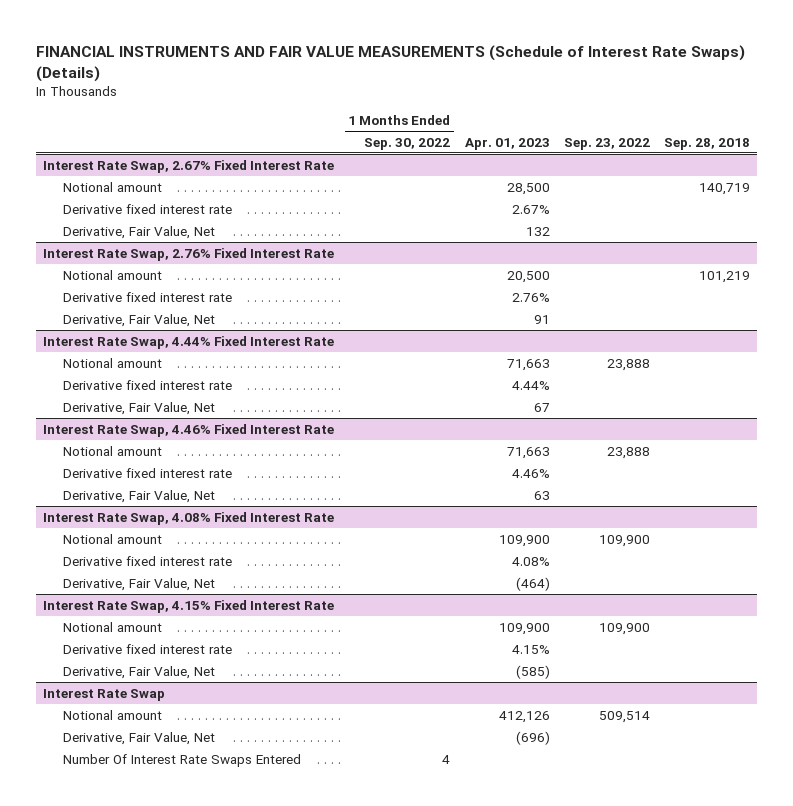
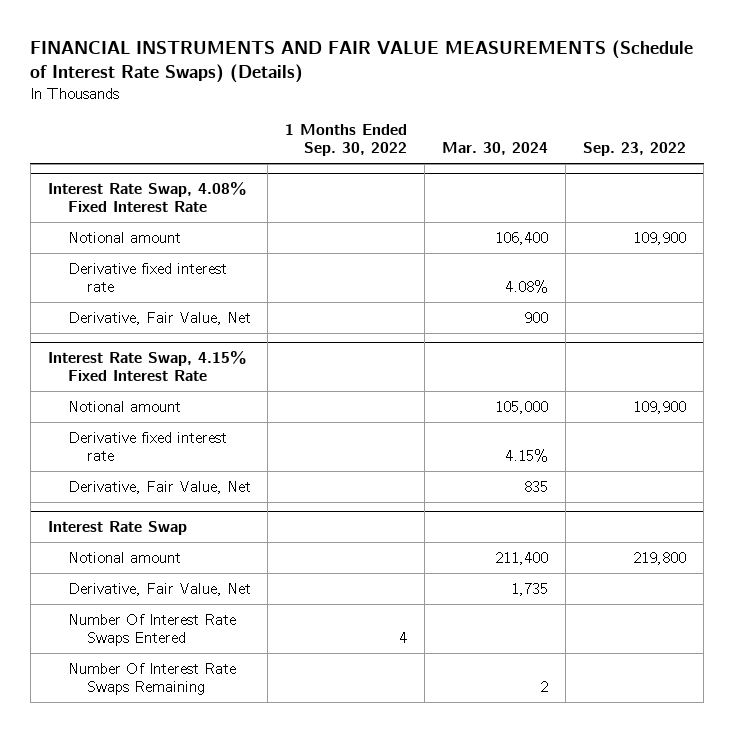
[464,137,550,150] Apr. 01, 2023 -> none
[664,137,751,150] Sep. 28, 2018 -> none
none -> [442,142,549,156] Mar. 30, 2024
[43,159,335,173] Interest Rate Swap, 2.67% Fixed Interest Rate -> none
[63,181,163,192] Notional amount -> none
[63,203,233,214] Derivative fixed interest rate -> none
[63,225,216,239] Derivative, Fair Value, Net -> none
[43,247,335,261] Interest Rate Swap, 2.76% Fixed Interest Rate -> none
[63,269,163,280] Notional amount -> none
[63,291,233,302] Derivative fixed interest rate -> none
[63,313,216,327] Derivative, Fair Value, Net -> none
[43,335,335,349] Interest Rate Swap, 4.44% Fixed Interest Rate -> none
[63,357,163,368] Notional amount -> none
[63,379,233,390] Derivative fixed interest rate -> none
[63,401,216,415] Derivative, Fair Value, Net -> none
[43,423,335,437] Interest Rate Swap, 4.46% Fixed Interest Rate -> none
[63,445,163,456] Notional amount -> none
[63,467,233,478] Derivative fixed interest rate -> none
[63,489,216,503] Derivative, Fair Value, Net -> none
[599,710,651,723] 509,514 -> [633,551,687,565] 219,800
none -> [67,662,236,695] Number Of Interest Rate Swaps Remaining

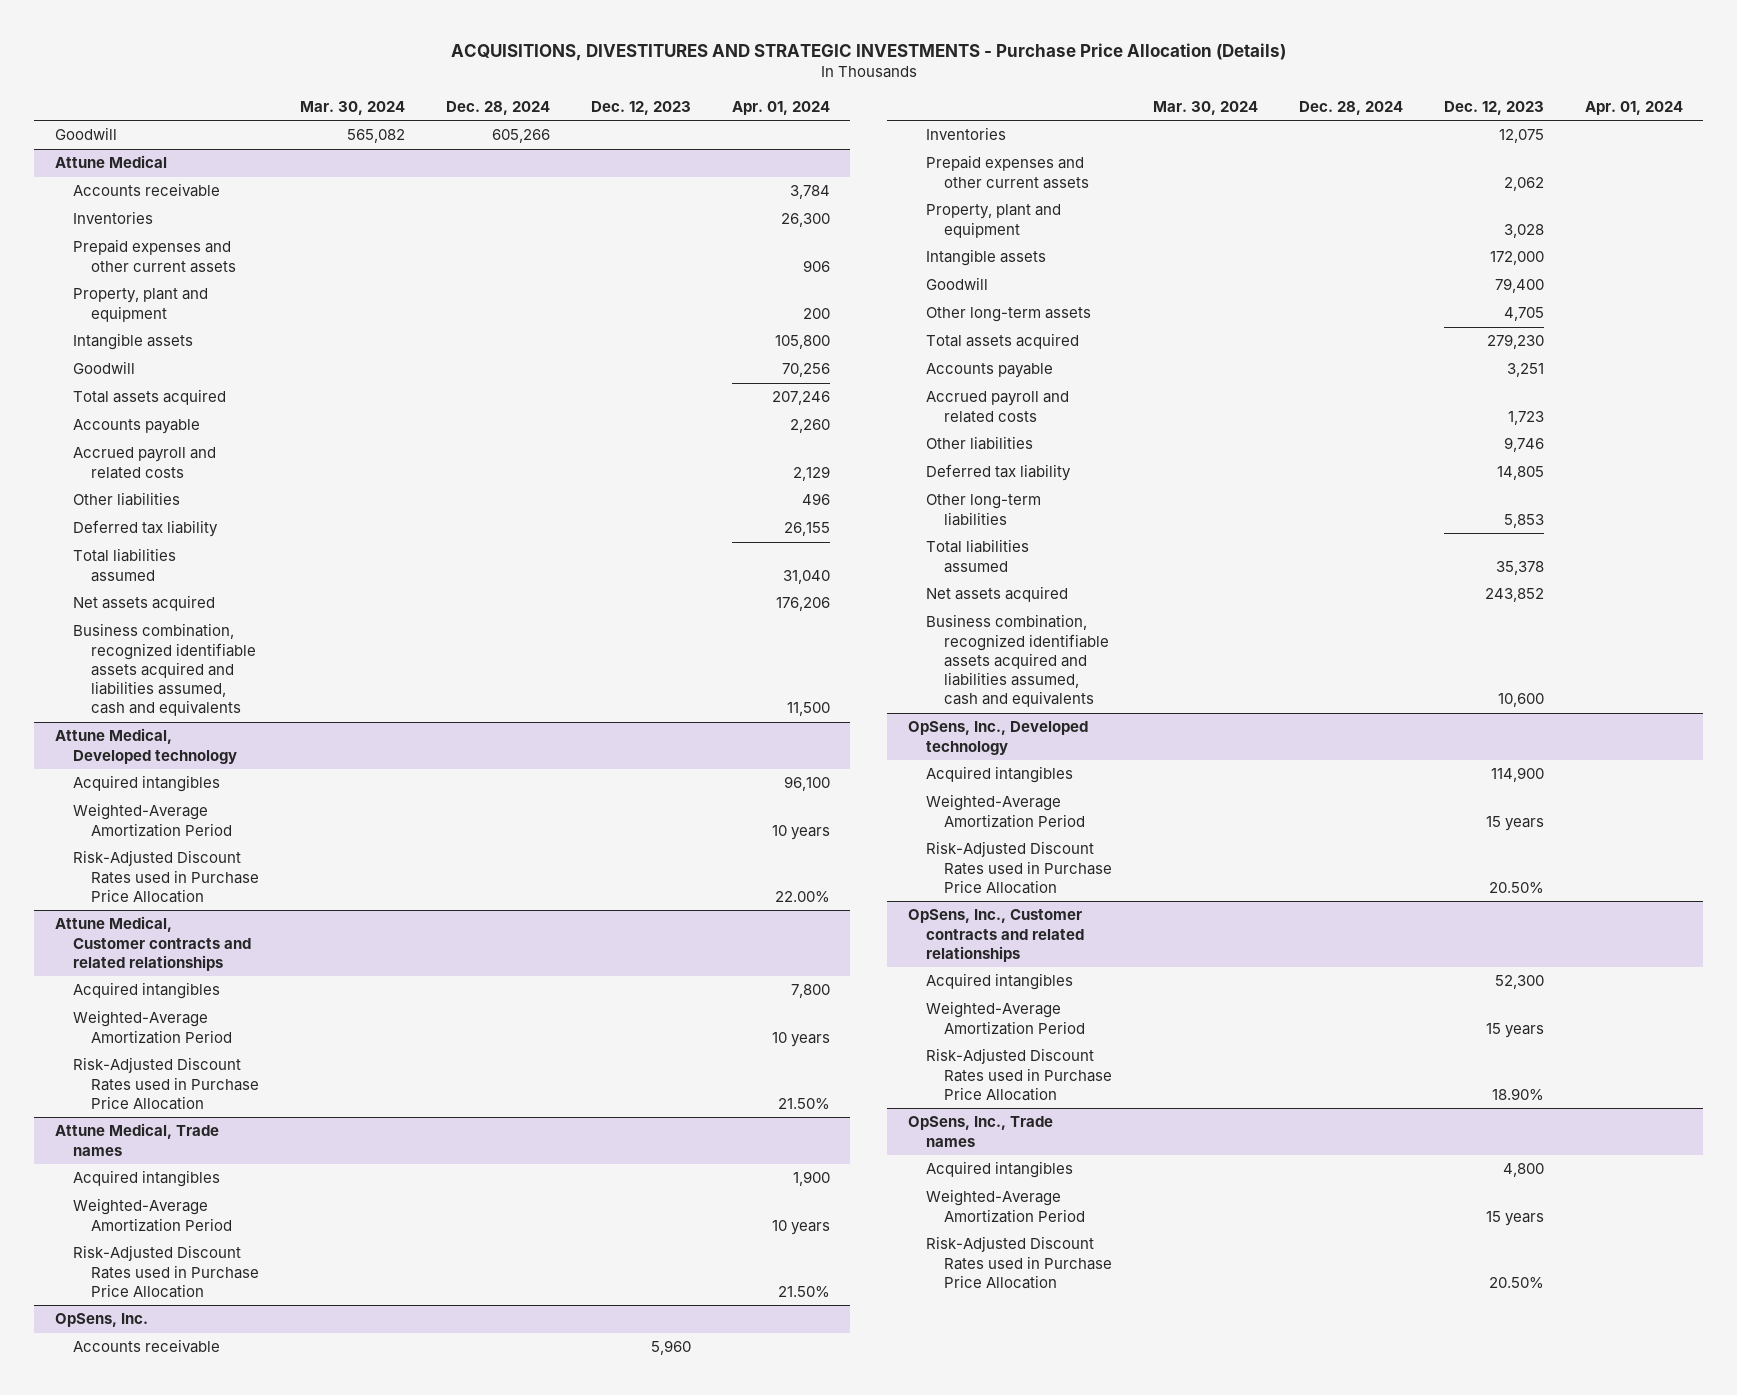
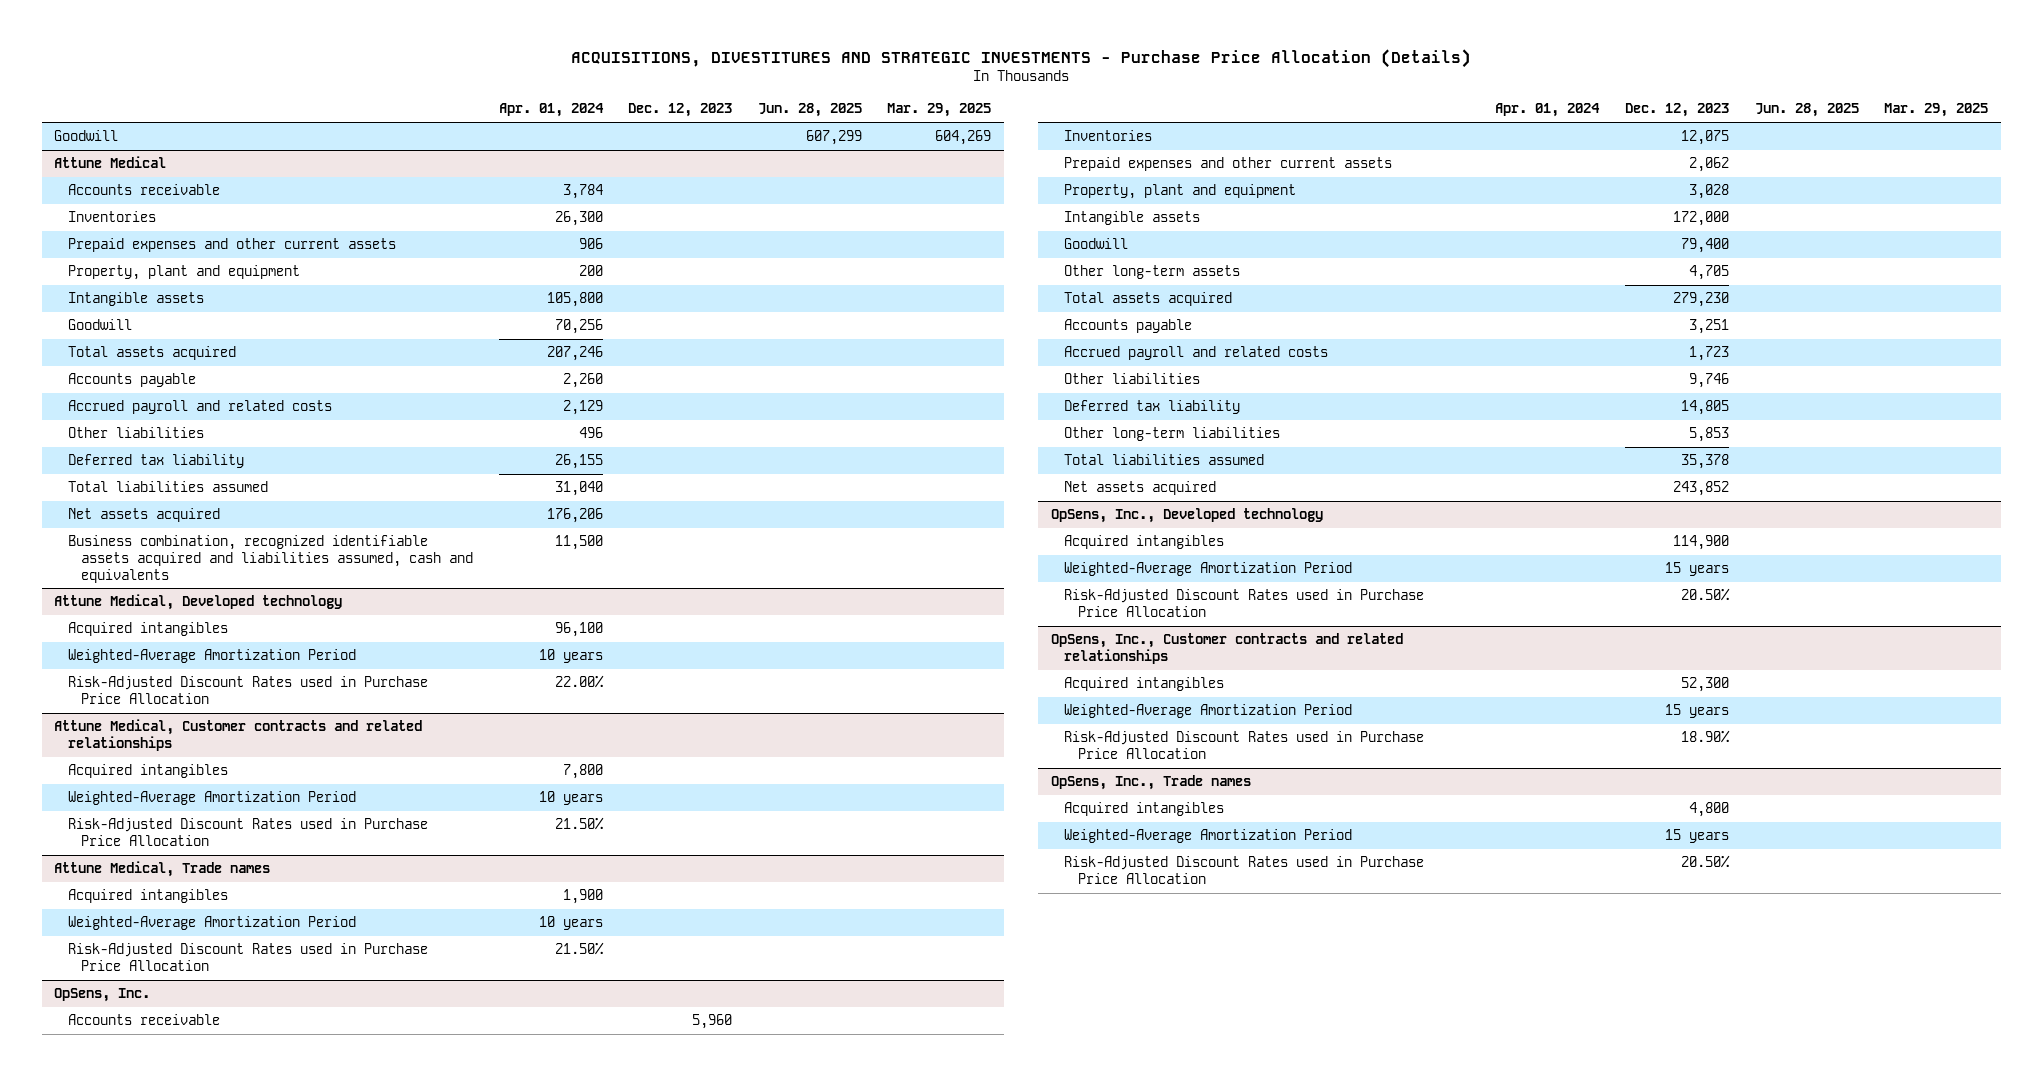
[300,100,406,115] Mar. 30, 2024 -> none
[446,100,551,115] Dec. 28, 2024 -> none
none -> [757,103,862,118] Jun. 28, 2025
none -> [887,103,992,118] Mar. 29, 2025
[925,614,1110,707] Business combination, recognized identifiable assets acquired and liabilities assumed, cash and equivalents -> none

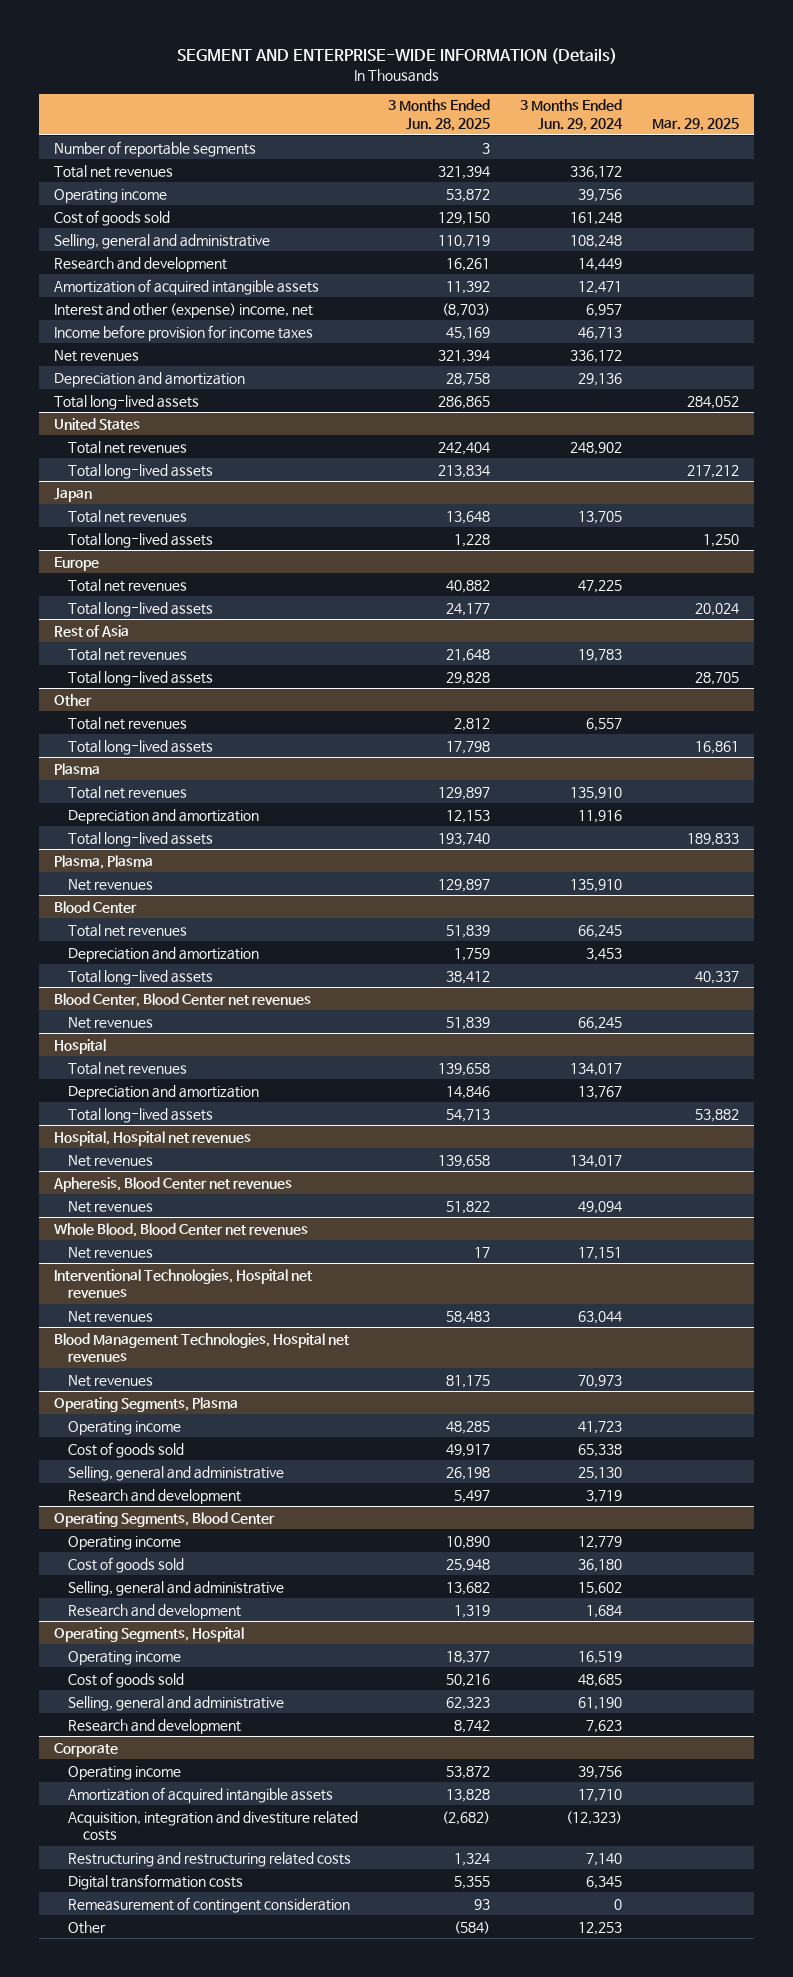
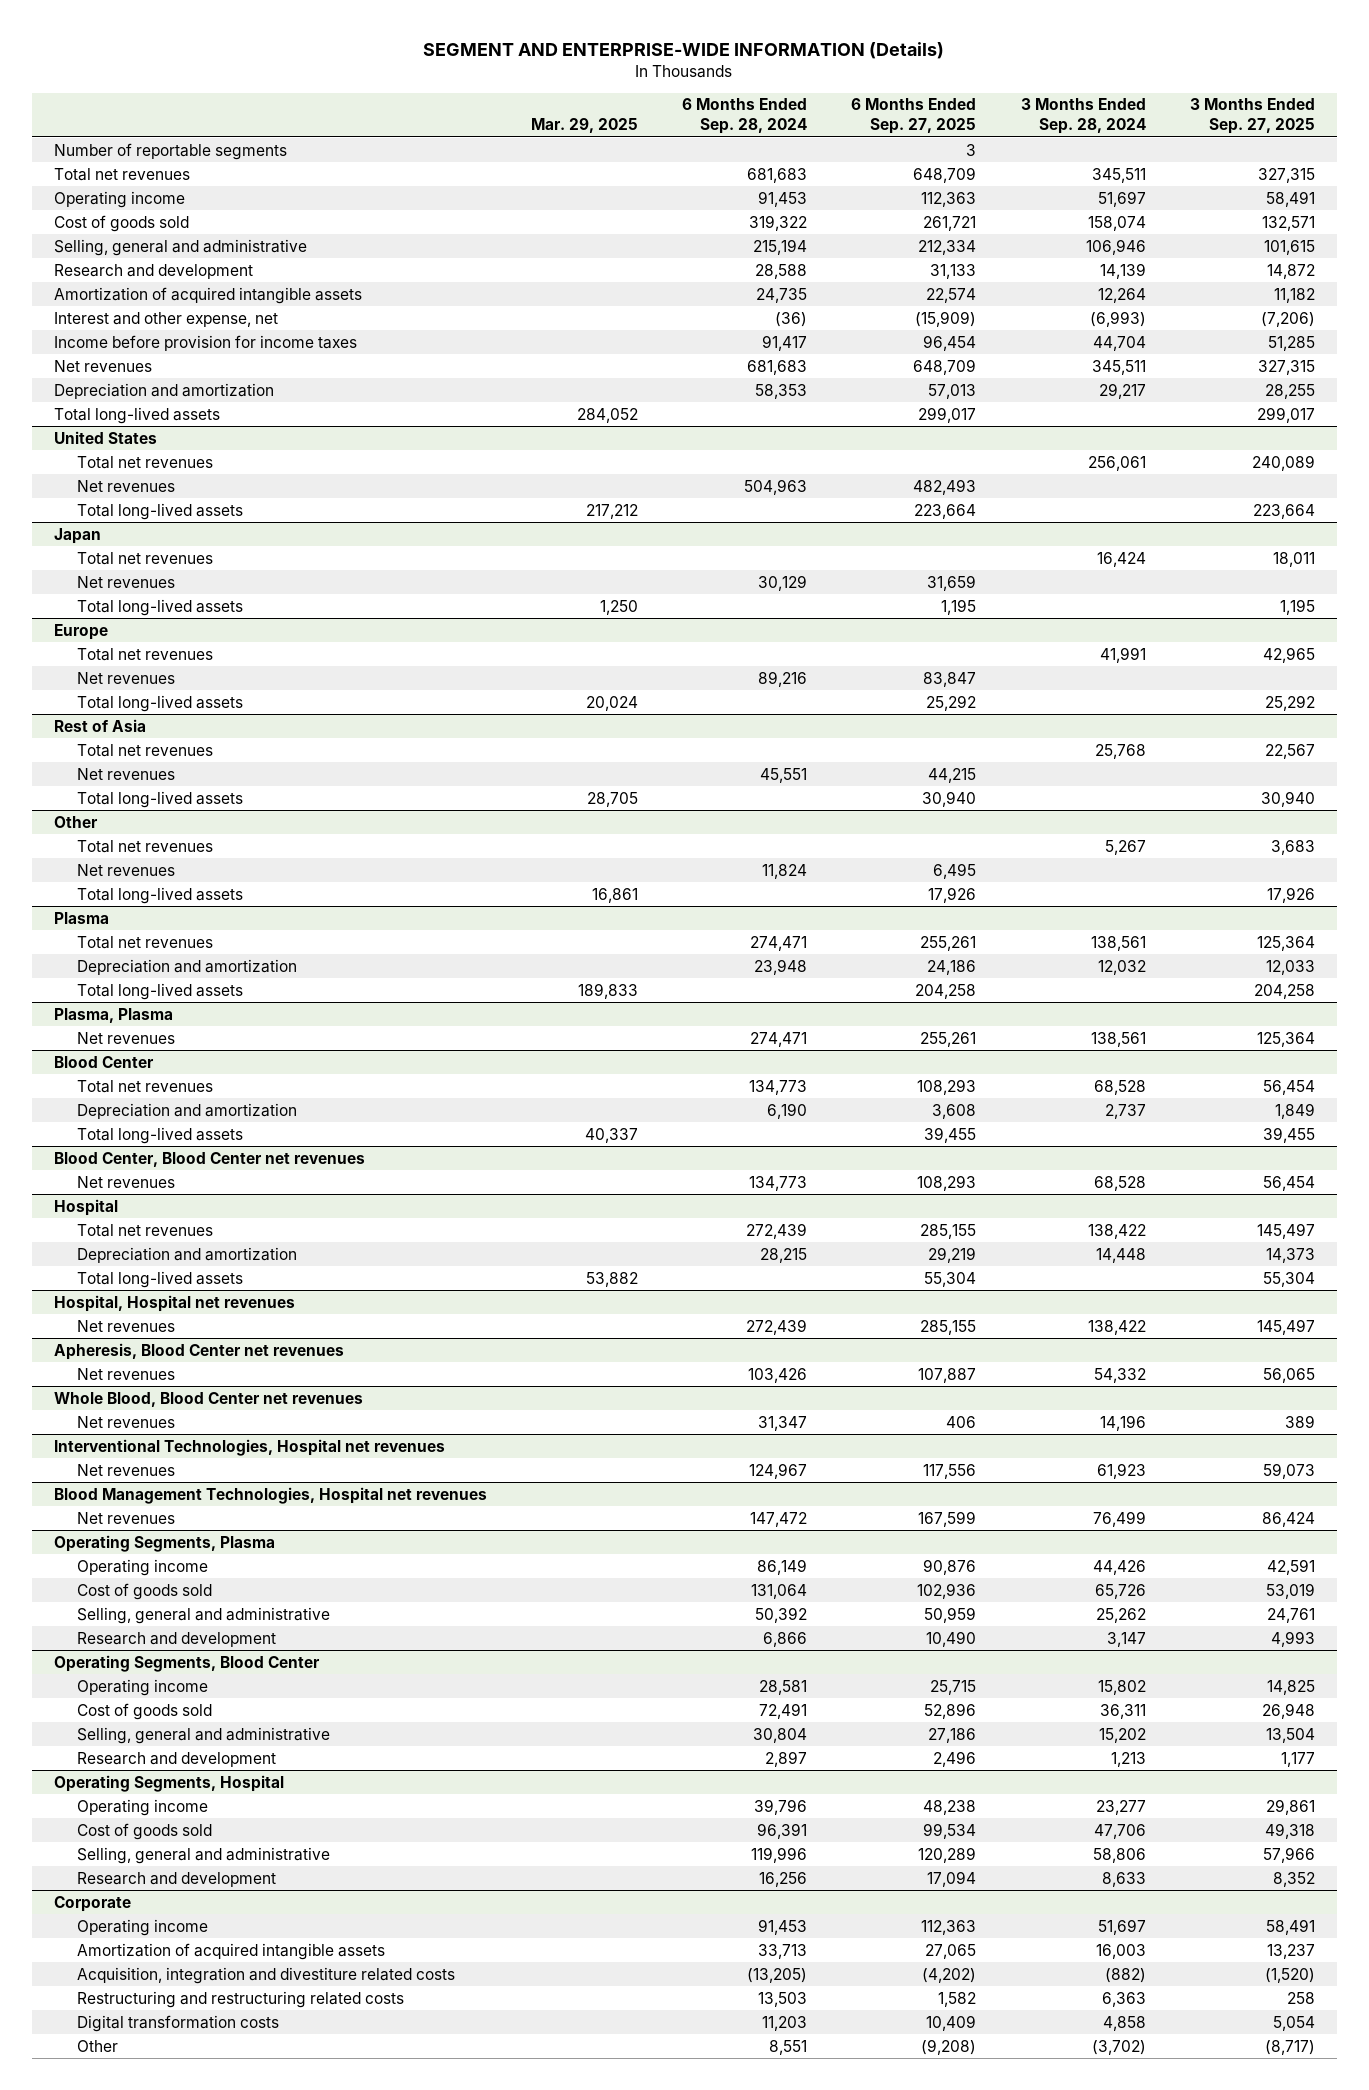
[388,99,491,132] 3 Months Ended Jun. 28, 2025 -> none
[520,99,624,132] 3 Months Ended Jun. 29, 2024 -> none
none -> [682,98,808,135] 6 Months Ended Sep. 28, 2024
none -> [851,98,977,135] 6 Months Ended Sep. 27, 2025
none -> [1020,98,1146,135] 3 Months Ended Sep. 28, 2024
none -> [1189,98,1315,135] 3 Months Ended Sep. 27, 2025
[54,302,314,318] Interest and other (expense) income, net -> [53,311,278,327] Interest and other expense, net
none -> [76,479,175,492] Net revenues
none -> [76,575,175,588] Net revenues
none -> [76,671,175,684] Net revenues
none -> [76,767,175,780] Net revenues
none -> [76,863,175,876] Net revenues
[68,1896,351,1913] Remeasurement of contingent consideration -> none

